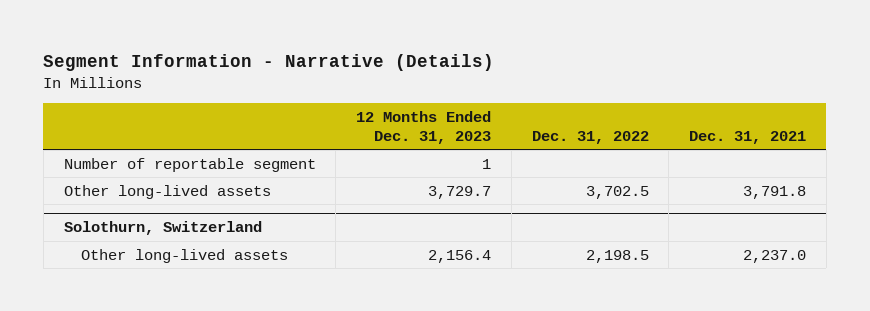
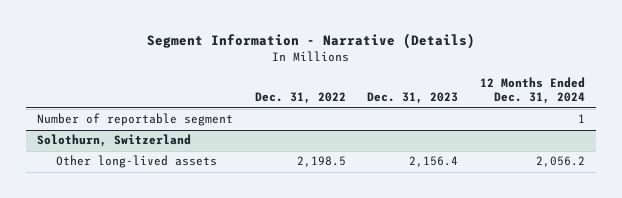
[356,110,492,144] 12 Months Ended Dec. 31, 2023 -> none
[689,130,807,144] Dec. 31, 2021 -> none
none -> [367,92,459,105] Dec. 31, 2023
none -> [480,76,586,105] 12 Months Ended Dec. 31, 2024
[63,184,271,199] Other long-lived assets -> none

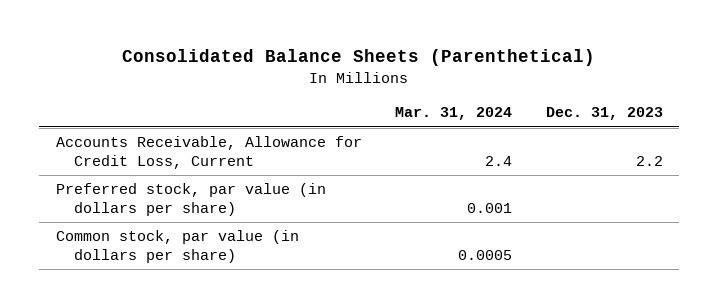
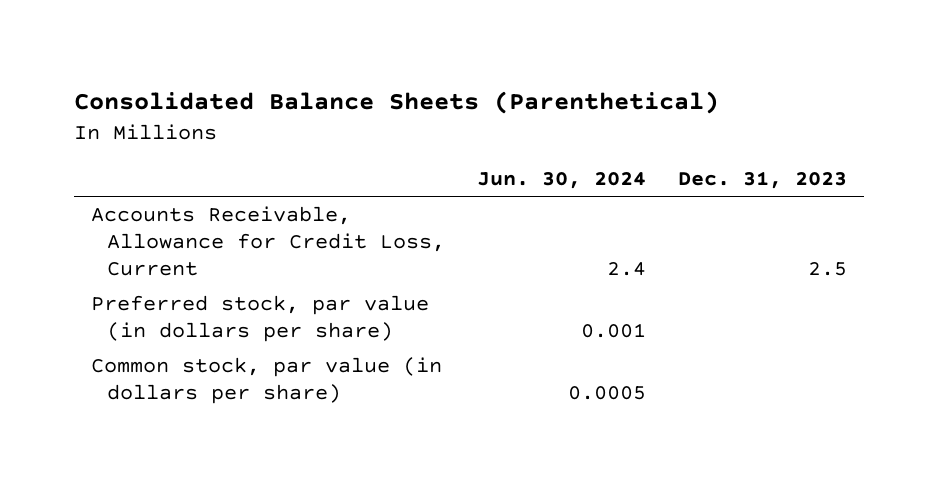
[395,107,513,121] Mar. 31, 2024 -> none
none -> [477,171,647,189] Jun. 30, 2024
[635,155,663,166] 2.2 -> [808,262,848,277] 2.5

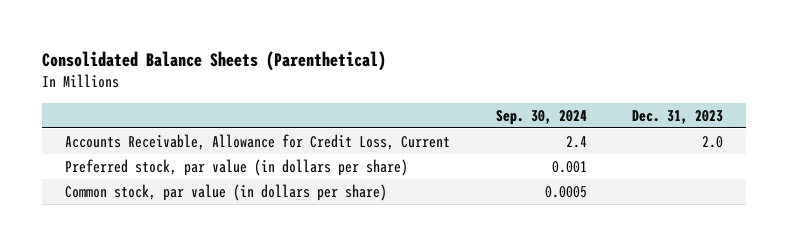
[477,171,647,189] Jun. 30, 2024 -> none
none -> [495,109,587,125] Sep. 30, 2024
[808,262,848,277] 2.5 -> [702,136,724,149] 2.0

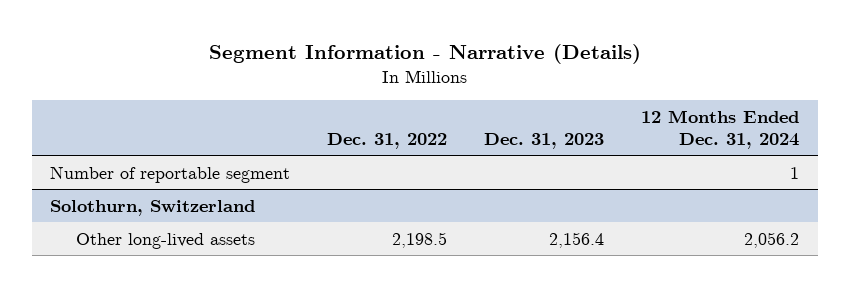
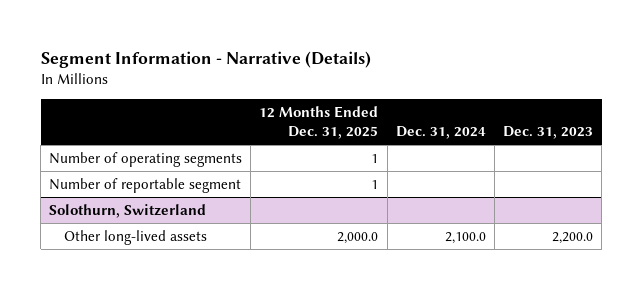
[327,132,448,149] Dec. 31, 2022 -> none
[641,109,800,149] 12 Months Ended Dec. 31, 2024 -> none
none -> [259,106,379,140] 12 Months Ended Dec. 31, 2025
none -> [395,126,486,140] Dec. 31, 2024
none -> [49,151,243,167] Number of operating segments
[549,231,605,248] 2,156.4 -> [552,231,594,244] 2,200.0

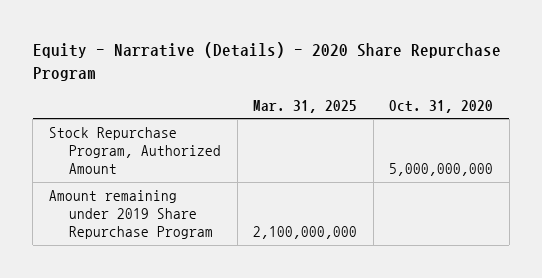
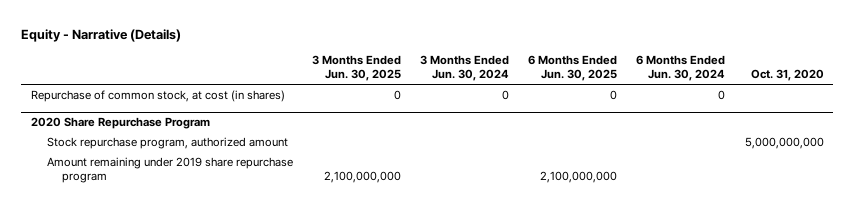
[32,42,501,81] Equity - Narrative (Details) - 2020 Share Repurchase Program -> [21,28,182,42] Equity - Narrative (Details)
[253,99,358,113] Mar. 31, 2025 -> none
none -> [311,55,401,82] 3 Months Ended Jun. 30, 2025
none -> [419,55,509,82] 3 Months Ended Jun. 30, 2024
none -> [528,55,618,82] 6 Months Ended Jun. 30, 2025
none -> [636,55,726,82] 6 Months Ended Jun. 30, 2024
[48,126,222,175] Stock Repurchase Program, Authorized Amount -> none
[48,189,214,240] Amount remaining under 2019 Share Repurchase Program -> none
none -> [31,89,286,102] Repurchase of common stock, at cost (in shares)
none -> [31,116,211,129] 2020 Share Repurchase Program
none -> [46,136,288,149] Stock repurchase program, authorized amount
none -> [46,156,293,183] Amount remaining under 2019 share repurchase program

